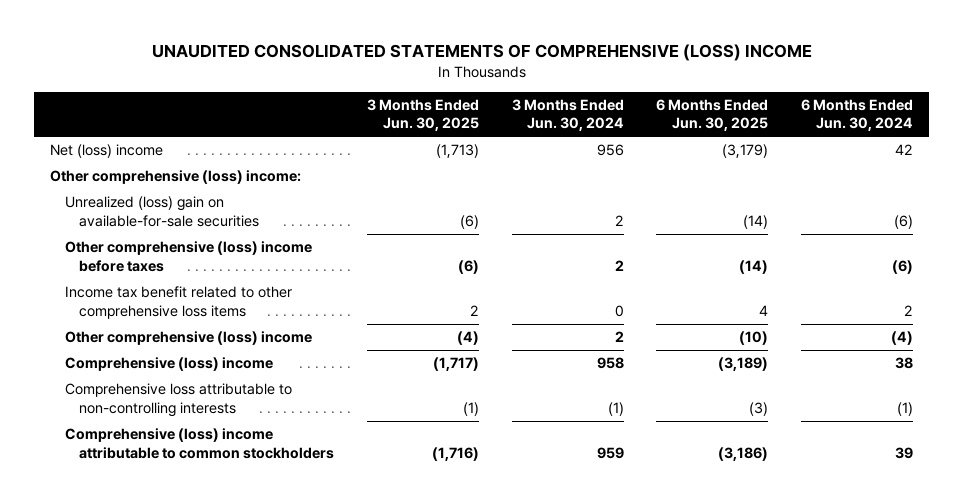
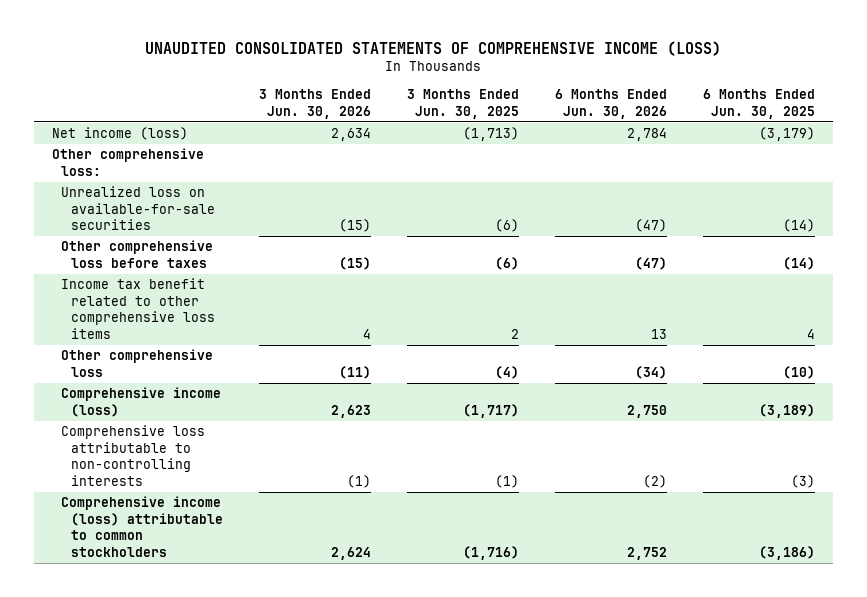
[151,44,812,62] UNAUDITED CONSOLIDATED STATEMENTS OF COMPREHENSIVE (LOSS) INCOME -> [145,41,722,57] UNAUDITED CONSOLIDATED STATEMENTS OF COMPREHENSIVE INCOME (LOSS)
[511,99,624,132] 3 Months Ended Jun. 30, 2024 -> none
[800,99,913,132] 6 Months Ended Jun. 30, 2024 -> none
none -> [258,89,371,119] 3 Months Ended Jun. 30, 2026
none -> [554,89,667,119] 6 Months Ended Jun. 30, 2026
[50,144,164,159] Net (loss) income -> [52,127,189,141] Net income (loss)
[50,170,302,185] Other comprehensive (loss) income: -> [52,148,205,176] Other comprehensive loss:
[64,196,260,227] Unrealized (loss) gain on available-for-sale securities -> [61,186,215,231] Unrealized loss on available-for-sale securities
[64,241,312,272] Other comprehensive (loss) income before taxes -> [61,240,214,268] Other comprehensive loss before taxes
[64,331,312,346] Other comprehensive (loss) income -> [61,349,214,377] Other comprehensive loss
[64,357,273,372] Comprehensive (loss) income -> [61,387,222,417] Comprehensive income (loss)
[64,428,335,459] Comprehensive (loss) income attributable to common stockholders -> [61,496,223,557] Comprehensive income (loss) attributable to common stockholders

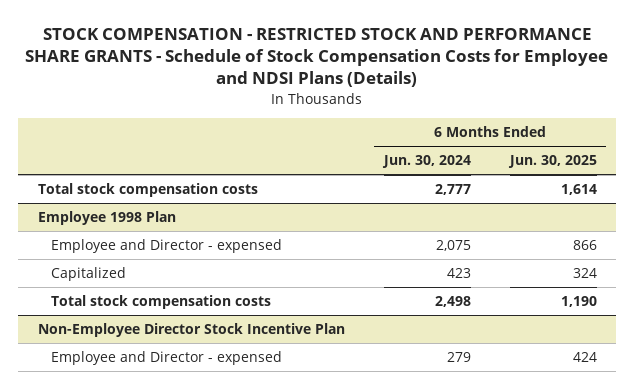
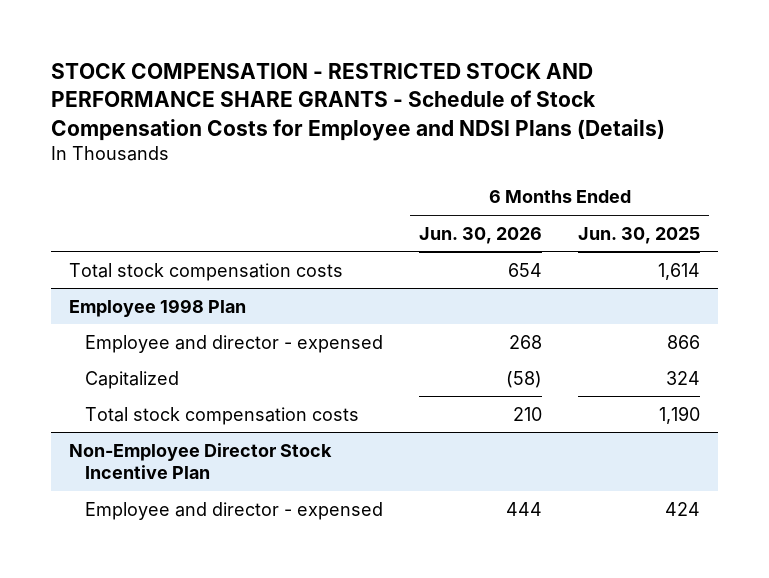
[381,155,471,169] Jun. 30, 2024 -> none
none -> [419,226,543,244] Jun. 30, 2026
[51,239,283,254] Employee and Director - expensed -> [84,334,383,353] Employee and director - expensed
[51,351,283,366] Employee and Director - expensed -> [84,501,383,520] Employee and director - expensed

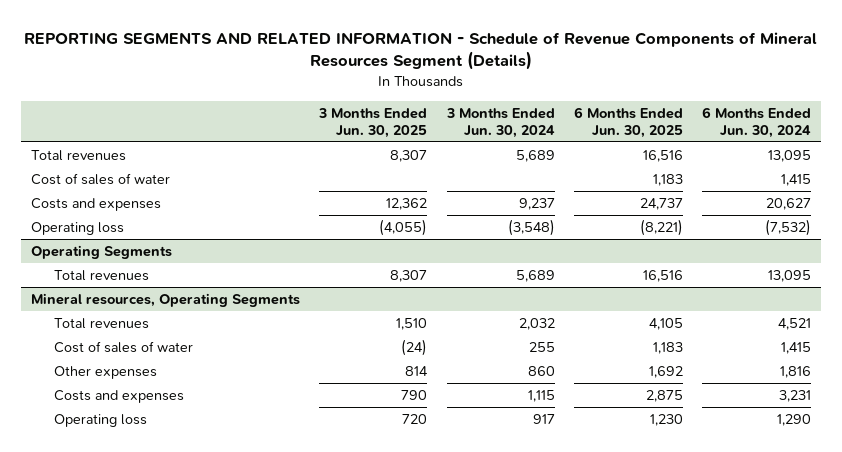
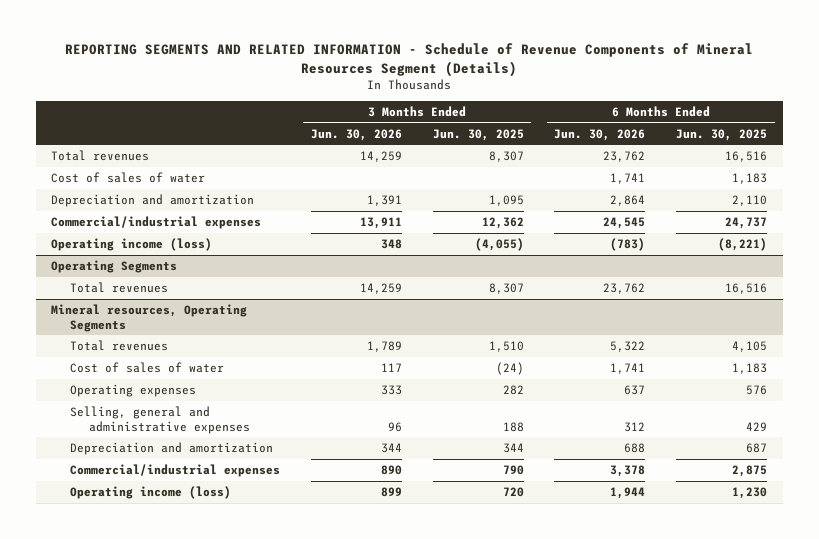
[445,107,555,138] 3 Months Ended Jun. 30, 2024 -> none
[702,106,812,138] 6 Months Ended Jun. 30, 2024 -> none
none -> [310,128,402,141] Jun. 30, 2026
none -> [554,128,646,141] Jun. 30, 2026
none -> [51,193,255,207] Depreciation and amortization
[30,198,161,212] Costs and expenses -> [51,215,262,229] Commercial/industrial expenses
[30,222,124,236] Operating loss -> [51,237,213,251] Operating income (loss)
[54,366,158,380] Other expenses -> none
none -> [70,383,197,397] Operating expenses
none -> [70,405,250,434] Selling, general and administrative expenses
none -> [70,441,274,455] Depreciation and amortization
[54,390,185,404] Costs and expenses -> [70,463,281,477] Commercial/industrial expenses
[54,414,148,428] Operating loss -> [70,485,232,499] Operating income (loss)

